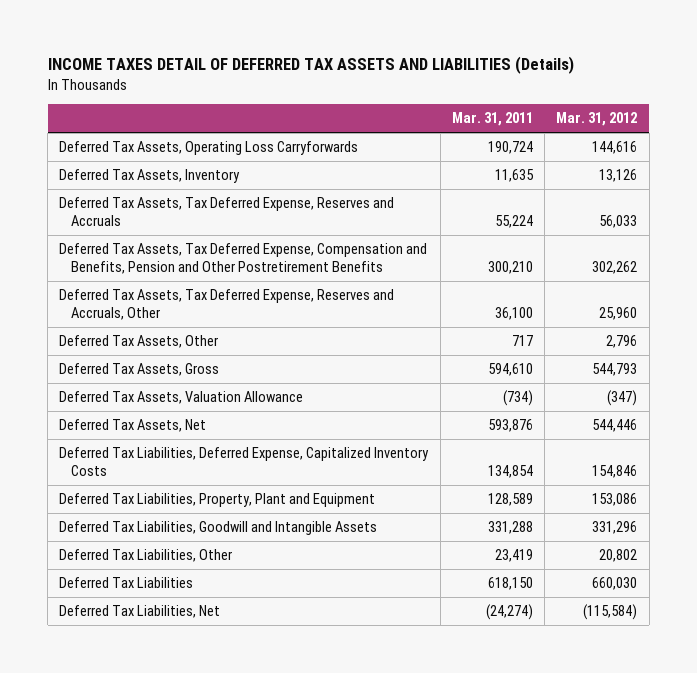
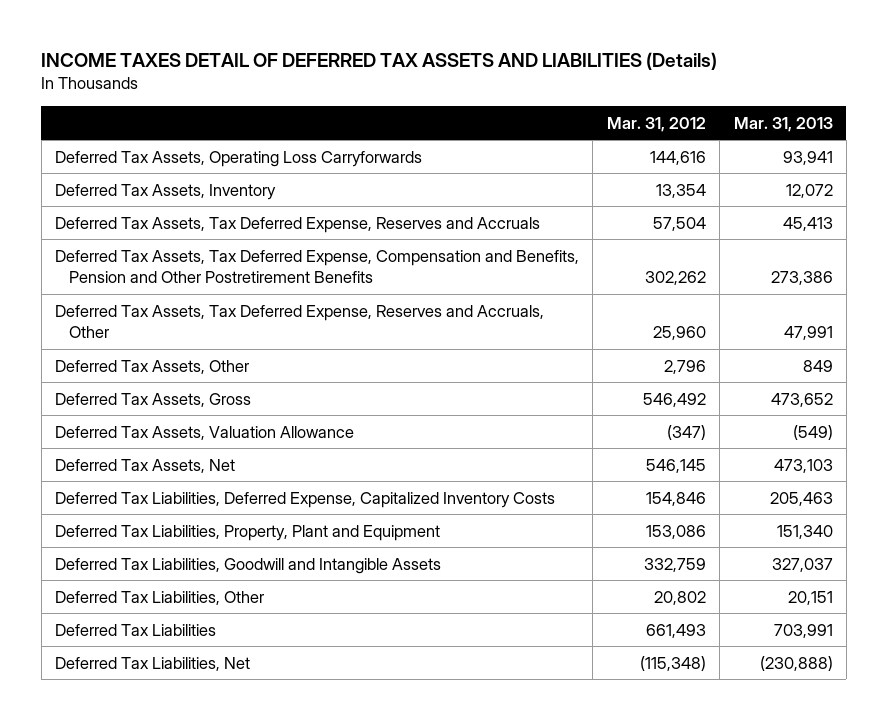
[451,112,533,127] Mar. 31, 2011 -> none
none -> [733,116,833,132] Mar. 31, 2013
[599,169,638,183] 13,126 -> [655,183,706,198] 13,354
[599,215,638,229] 56,033 -> [652,216,706,231] 57,504
[592,363,638,377] 544,793 -> [642,392,706,407] 546,492
[592,419,638,433] 544,446 -> [645,458,706,473] 546,145
[592,521,638,535] 331,296 -> [643,557,706,572] 332,759
[592,577,638,591] 660,030 -> [645,623,706,638] 661,493
[583,604,638,621] (115,584) -> [639,655,706,671] (115,348)

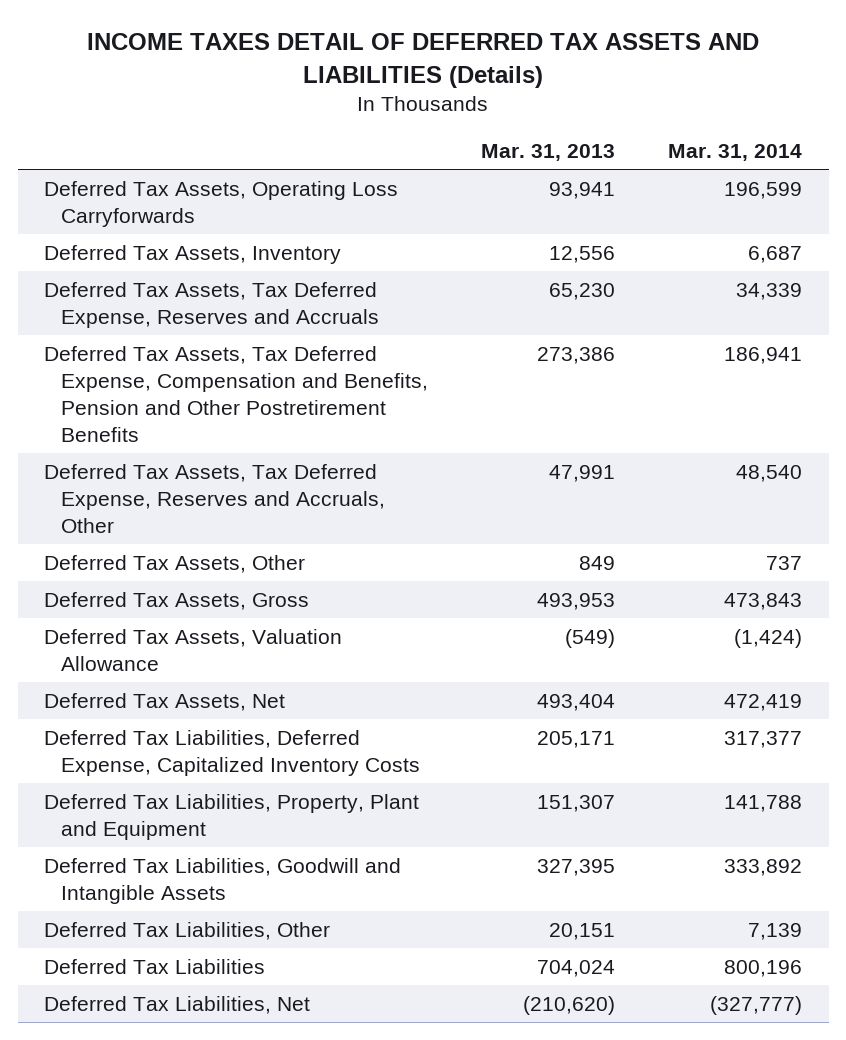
[606,116,706,132] Mar. 31, 2012 -> none
none -> [668,143,803,161] Mar. 31, 2014
[785,183,833,198] 12,072 -> [548,245,615,263] 12,556
[782,216,833,231] 45,413 -> [548,282,615,300] 65,230
[770,392,833,407] 473,652 -> [536,592,615,610] 493,953
[773,458,833,473] 473,103 -> [536,693,615,711] 493,404
[769,491,833,506] 205,463 -> [536,730,615,748] 205,171
[776,524,833,539] 151,340 -> [536,794,615,812] 151,307
[771,557,833,572] 327,037 -> [536,858,615,876] 327,395
[773,623,833,638] 703,991 -> [536,959,615,977] 704,024
[759,655,833,671] (230,888) -> [522,995,615,1015] (210,620)

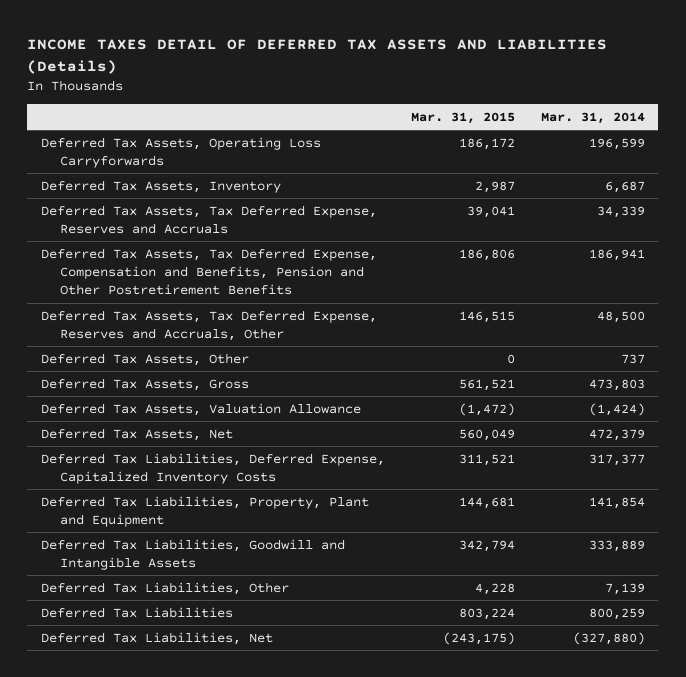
[480,143,615,161] Mar. 31, 2013 -> none
none -> [410,111,515,124] Mar. 31, 2015
[736,464,803,482] 48,540 -> [597,310,646,323] 48,500
[724,592,803,610] 473,843 -> [589,378,646,391] 473,803
[724,693,803,711] 472,419 -> [589,428,646,441] 472,379
[724,794,803,812] 141,788 -> [589,496,646,509] 141,854
[724,858,803,876] 333,892 -> [589,539,646,552] 333,889
[724,959,803,977] 800,196 -> [589,607,646,620] 800,259
[710,995,803,1015] (327,777) -> [573,631,646,645] (327,880)

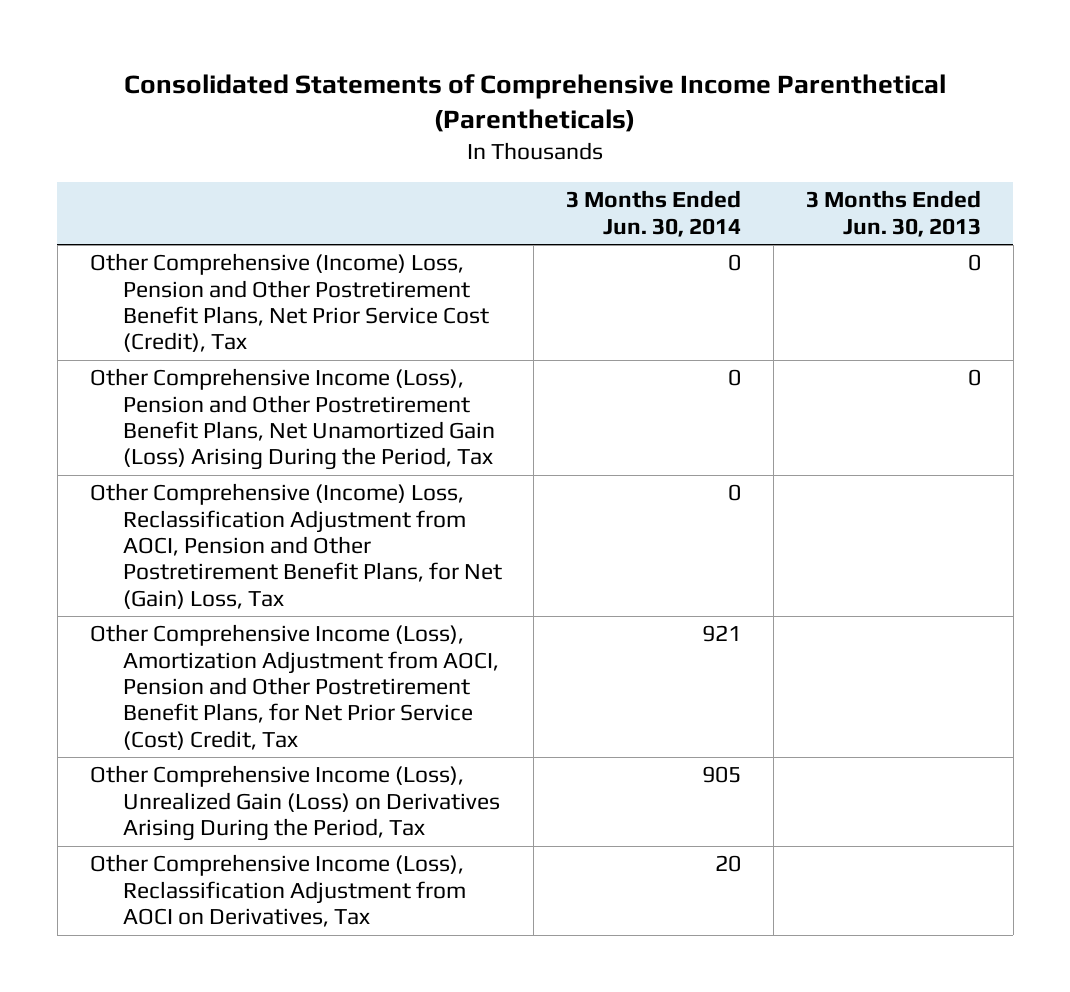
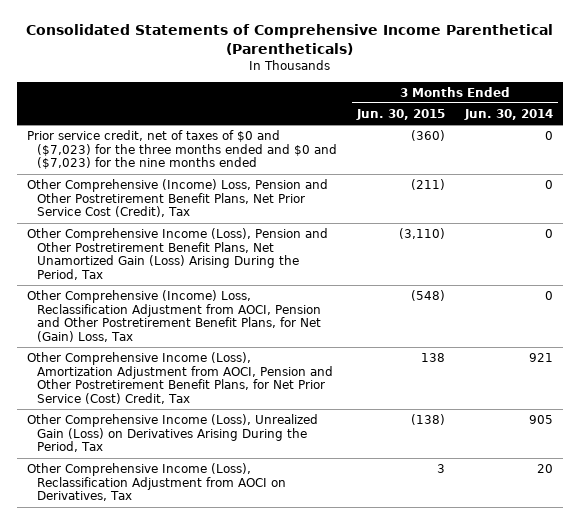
[805,190,981,237] 3 Months Ended Jun. 30, 2013 -> none
none -> [356,108,446,120] Jun. 30, 2015
none -> [26,129,338,170] Prior service credit, net of taxes of $0 and ($7,023) for the three months ended and $0 and ($7,023) for the nine months ended

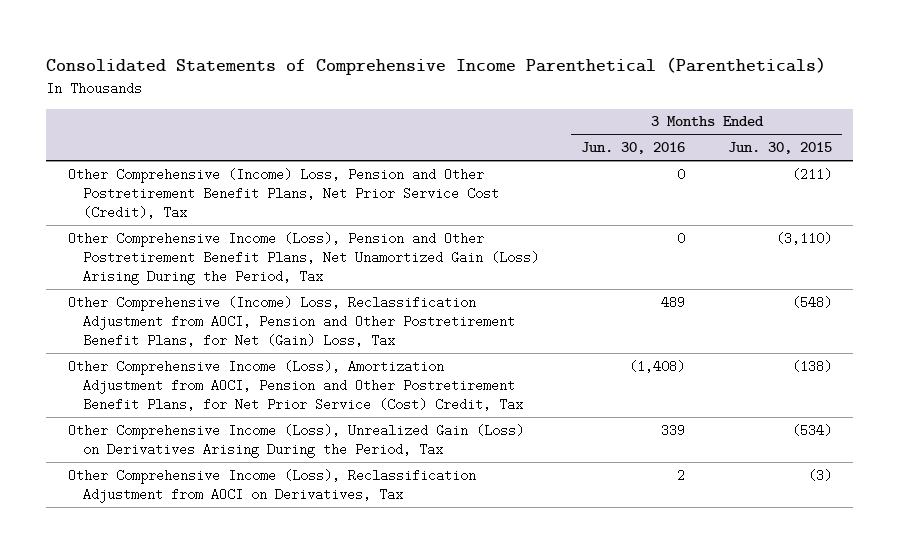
[463,108,553,120] Jun. 30, 2014 -> none
none -> [581,142,686,155] Jun. 30, 2016
[26,129,338,170] Prior service credit, net of taxes of $0 and ($7,023) for the three months ended and $0 and ($7,023) for the nine months ended -> none
[421,352,446,362] 138 -> [791,359,832,373] (138)
[411,413,446,425] (138) -> [791,423,832,437] (534)
[437,463,446,473] 3 -> [807,468,832,482] (3)

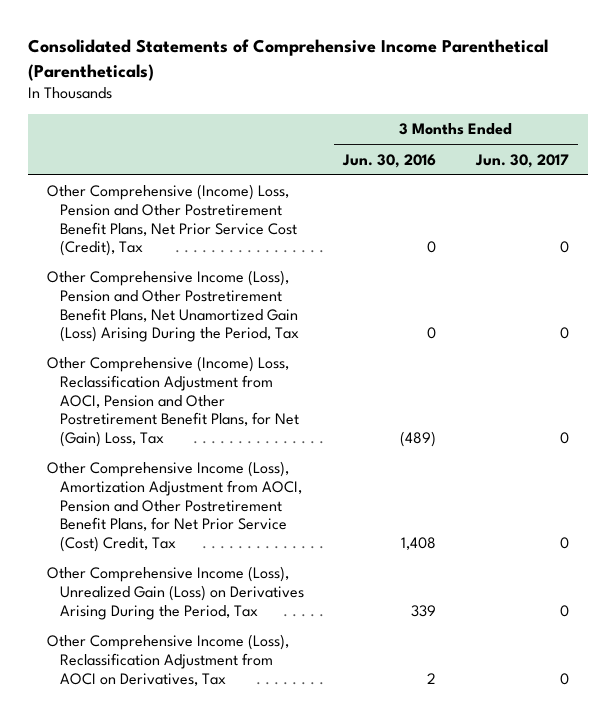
[727,142,832,155] Jun. 30, 2015 -> none
none -> [474,153,569,168] Jun. 30, 2017
[661,295,686,309] 489 -> [400,431,437,448] (489)
[629,359,686,373] (1,408) -> [401,537,437,551] 1,408

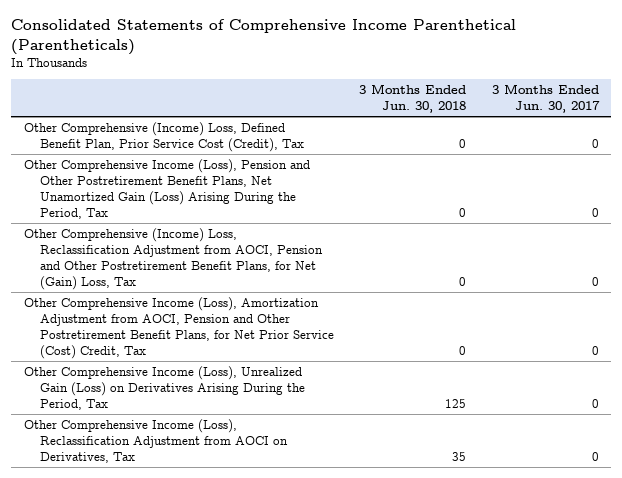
[342,153,437,168] Jun. 30, 2016 -> none
none -> [359,83,467,113] 3 Months Ended Jun. 30, 2018
[47,184,298,257] Other Comprehensive (Income) Loss, Pension and Other Postretirement Benefit Plans, Net Prior Service Cost (Credit), Tax -> [23,121,304,152] Other Comprehensive (Income) Loss, Defined Benefit Plan, Prior Service Cost (Credit), Tax

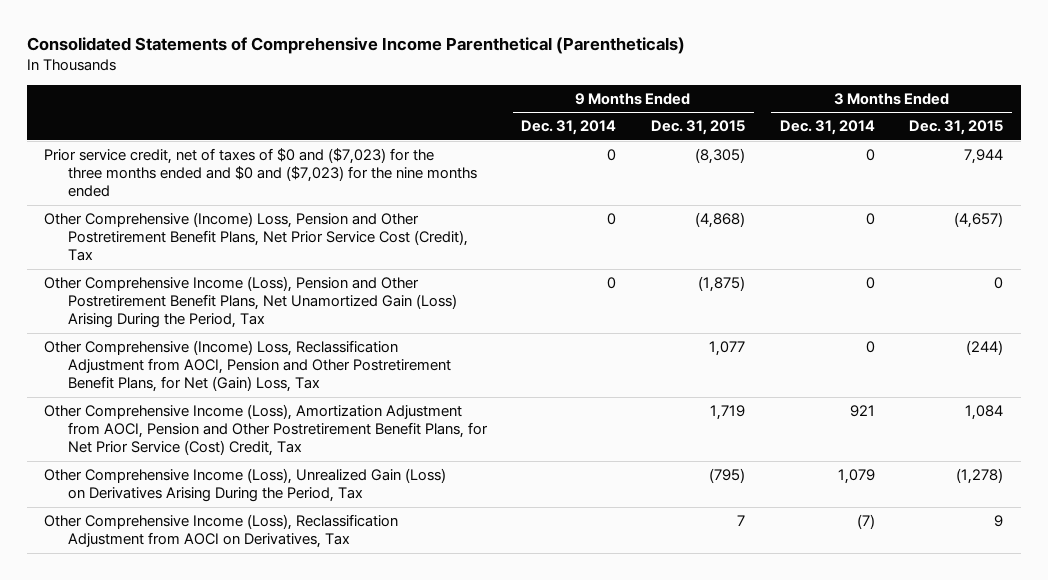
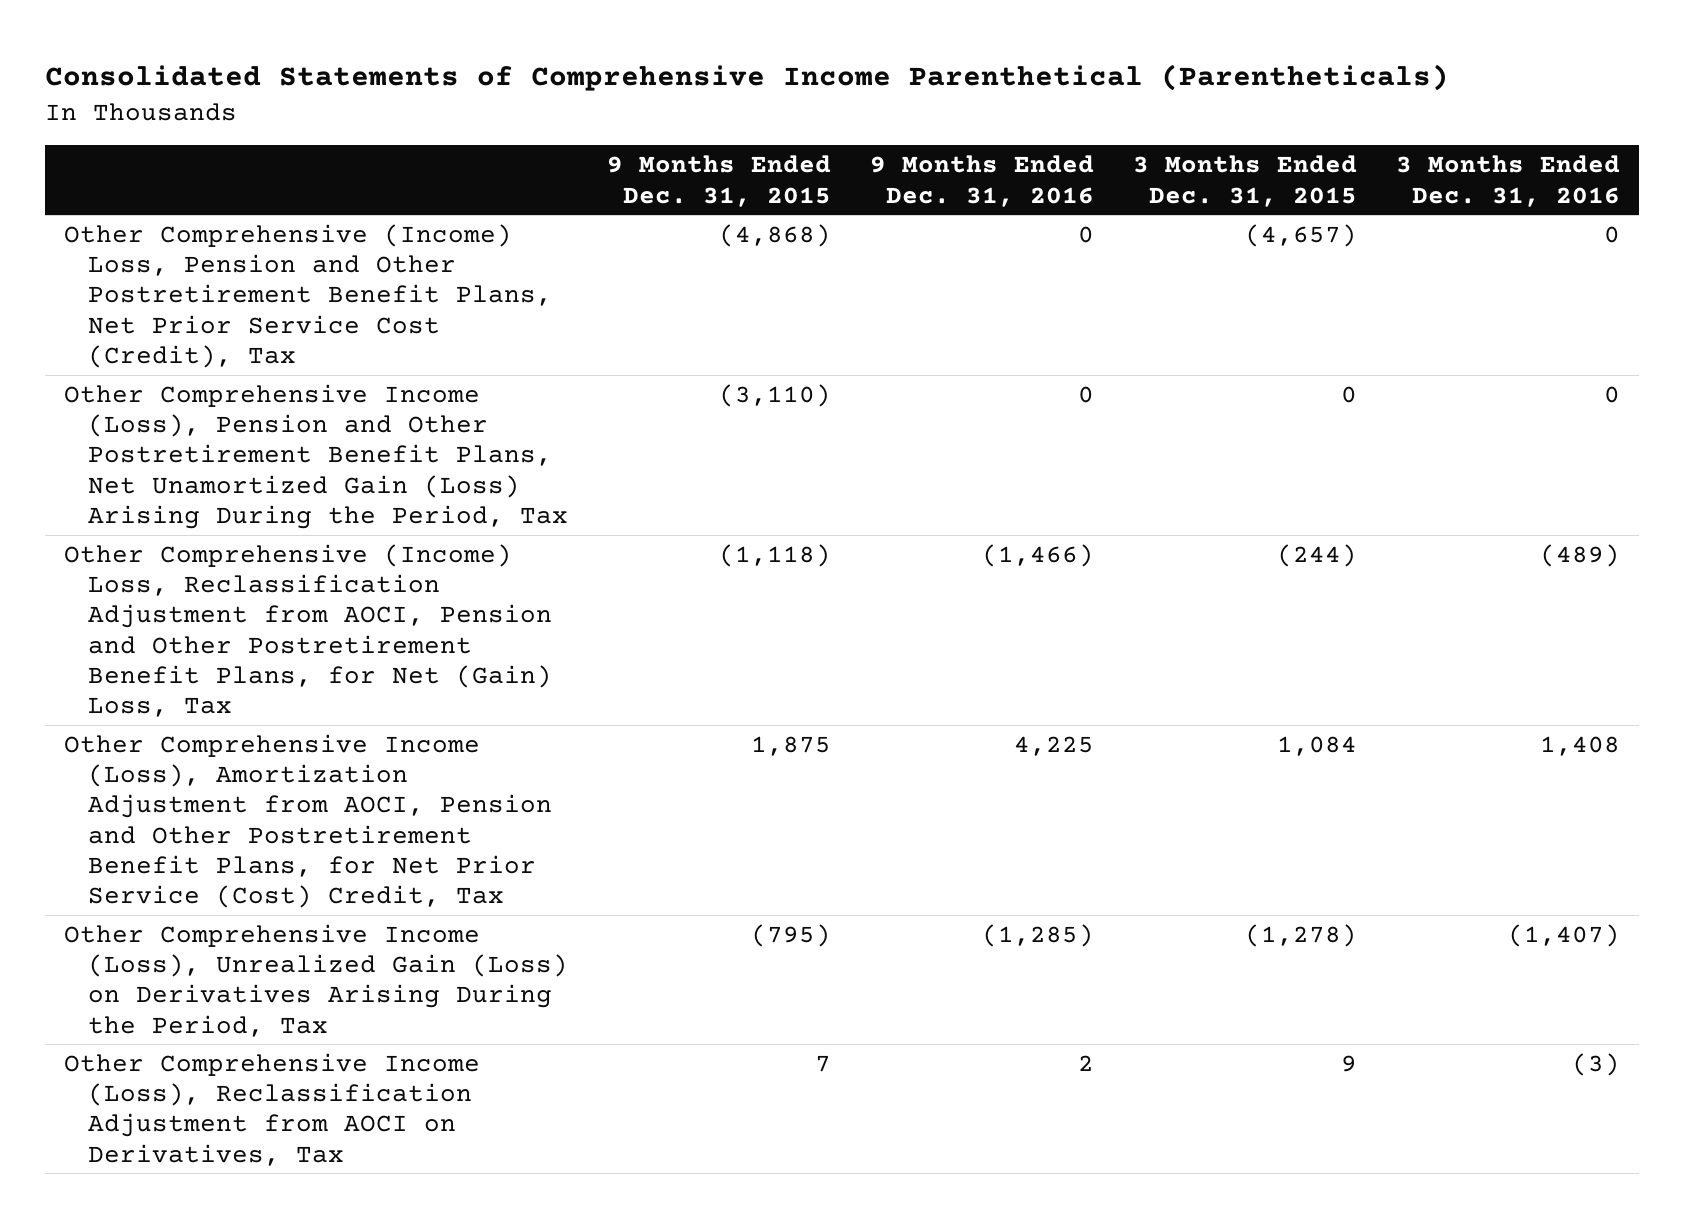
[521,120,617,136] Dec. 31, 2014 -> none
[779,120,875,136] Dec. 31, 2014 -> none
none -> [870,155,1095,207] 9 Months Ended Dec. 31, 2016
none -> [1395,155,1620,207] 3 Months Ended Dec. 31, 2016
[44,148,477,198] Prior service credit, net of taxes of $0 and ($7,023) for the three months ended and $0 and ($7,023) for the nine months ended -> none
[698,276,746,293] (1,875) -> [719,383,832,407] (3,110)
[709,341,746,357] 1,077 -> [719,543,832,567] (1,118)
[710,405,746,421] 1,719 -> [751,735,832,756] 1,875

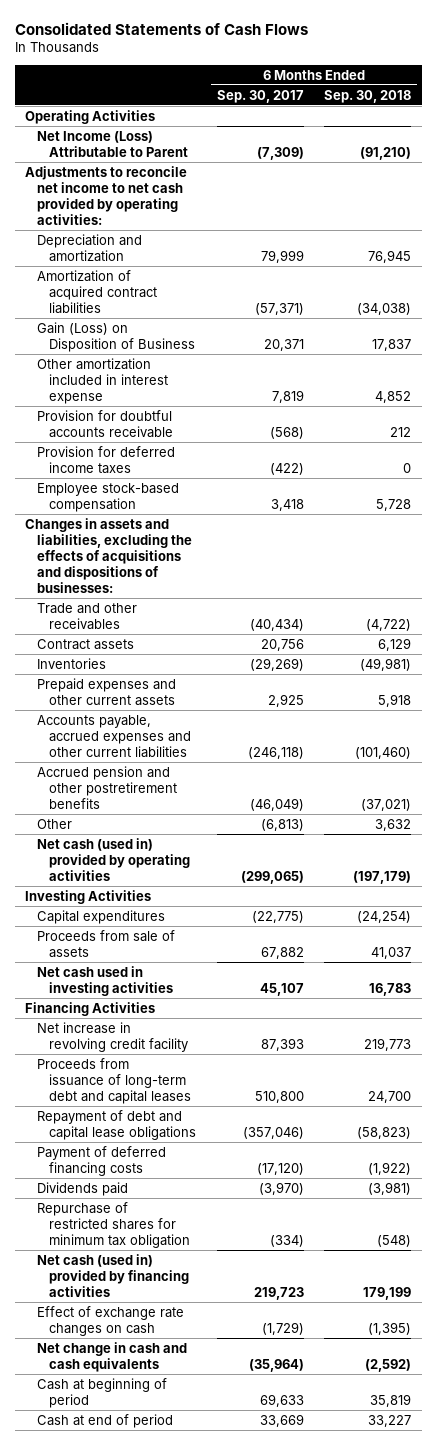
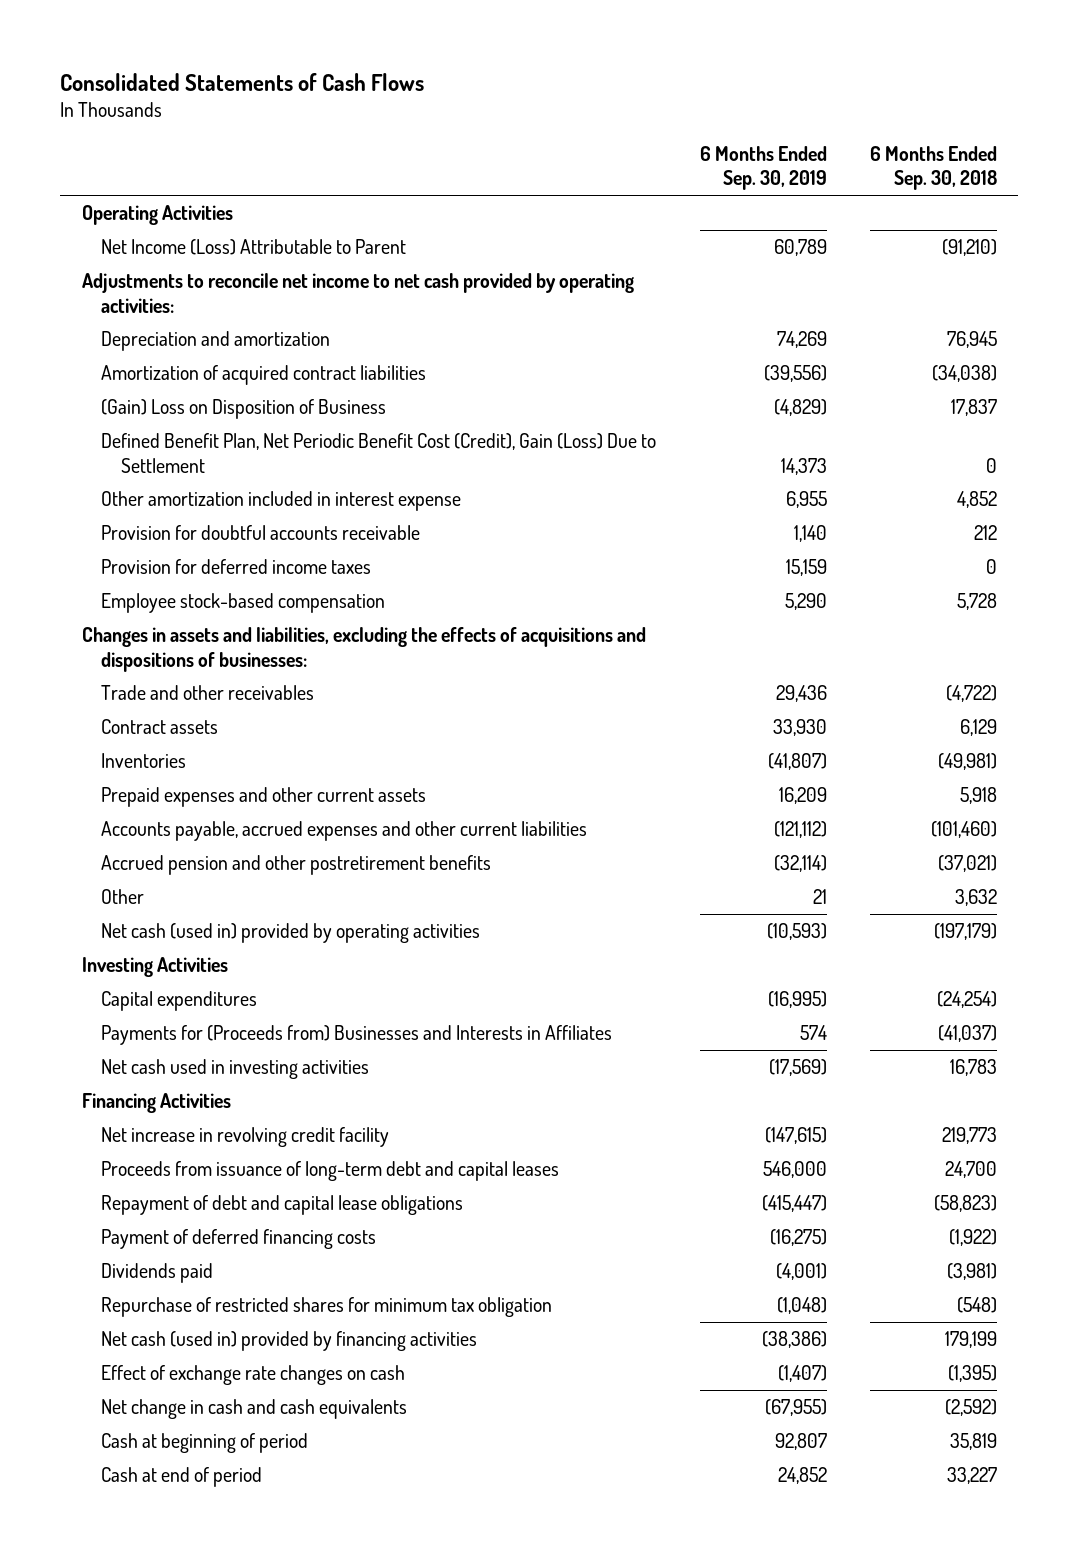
[216,89,304,103] Sep. 30, 2017 -> none
none -> [699,145,827,191] 6 Months Ended Sep. 30, 2019
[36,321,195,352] Gain (Loss) on Disposition of Business -> [101,399,387,420] (Gain) Loss on Disposition of Business
none -> [101,433,657,473] Defined Benefit Plan, Net Periodic Benefit Cost (Credit), Gain (Loss) Due to Settlement
[36,929,175,958] Proceeds from sale of assets -> none
none -> [101,1025,613,1046] Payments for (Proceeds from) Businesses and Interests in Affiliates

